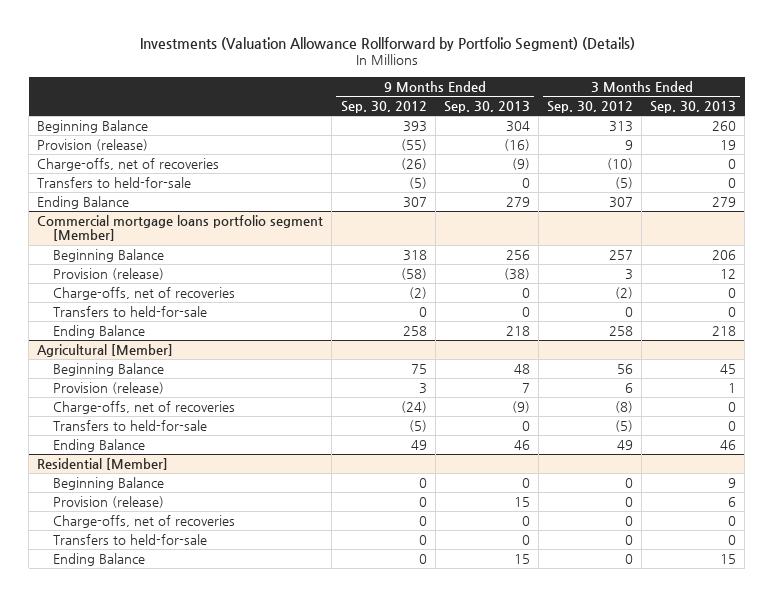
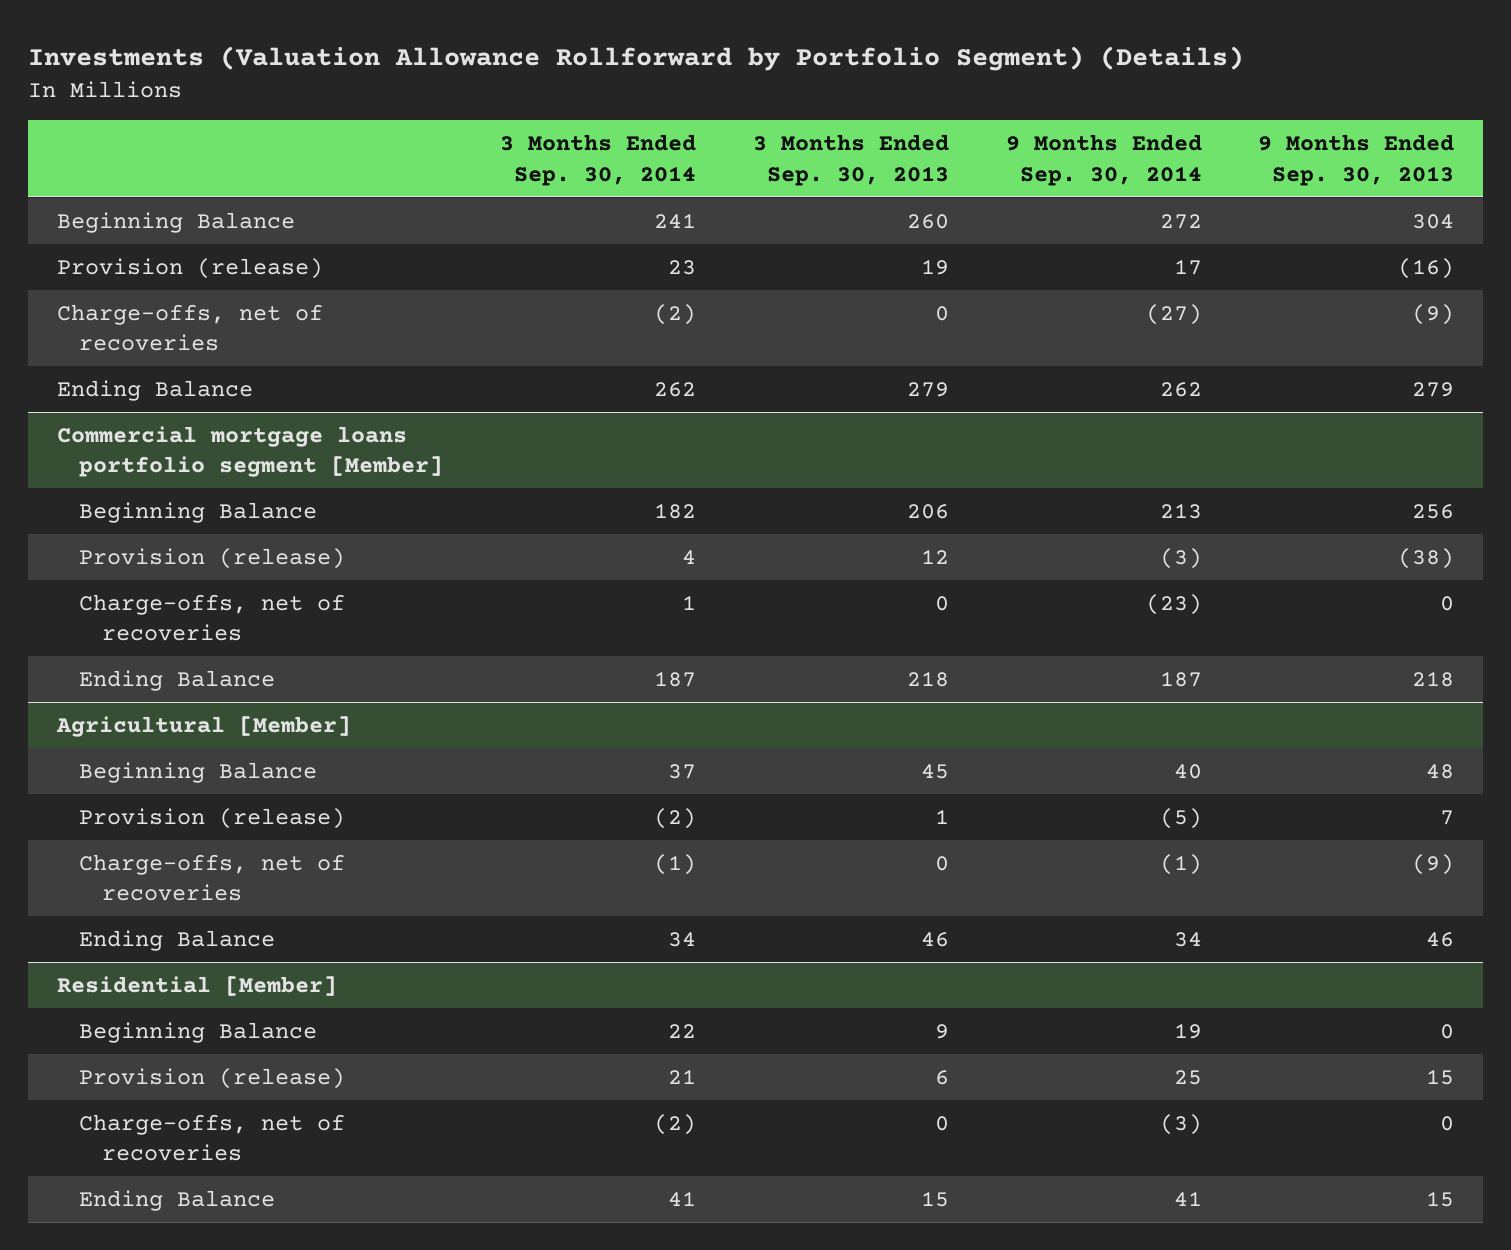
[340,101,427,114] Sep. 30, 2012 -> none
[546,101,633,114] Sep. 30, 2012 -> none
none -> [500,133,697,186] 3 Months Ended Sep. 30, 2014
none -> [1005,133,1202,186] 9 Months Ended Sep. 30, 2014
[37,176,192,188] Transfers to held-for-sale -> none
[53,305,208,317] Transfers to held-for-sale -> none
[53,419,208,431] Transfers to held-for-sale -> none
[53,533,208,545] Transfers to held-for-sale -> none

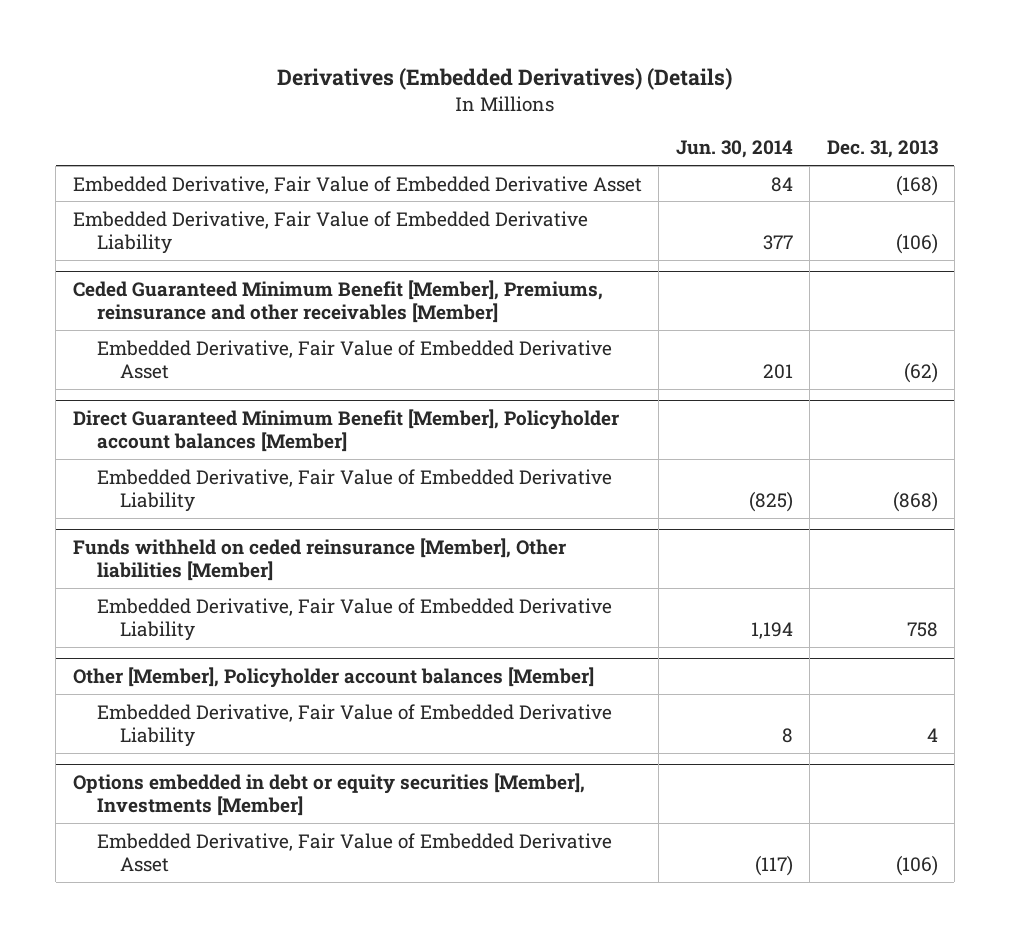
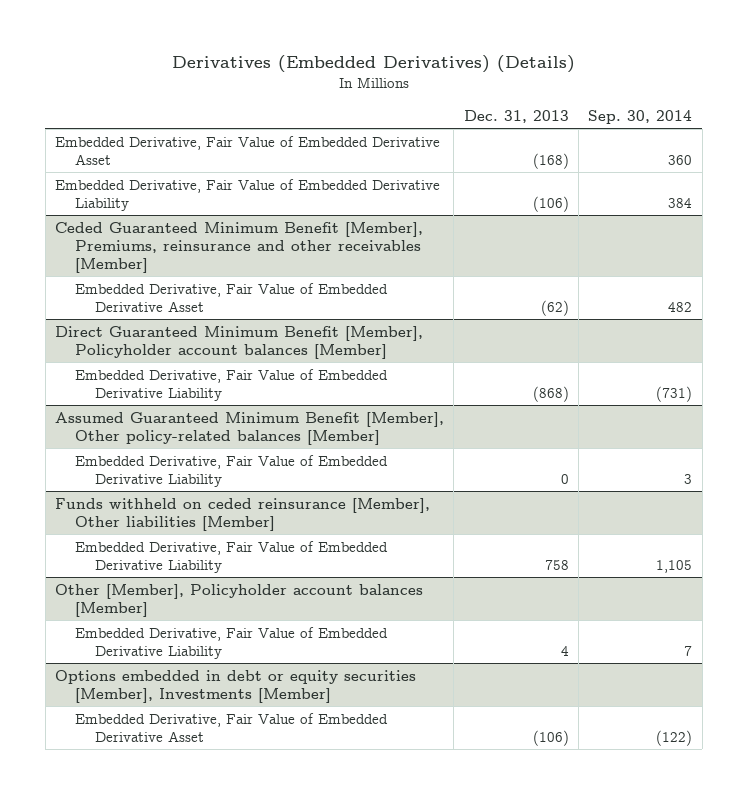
[675,140,793,159] Jun. 30, 2014 -> none
none -> [588,109,693,124] Sep. 30, 2014
none -> [54,411,444,445] Assumed Guaranteed Minimum Benefit [Member], Other policy-related balances [Member]
none -> [74,454,388,487] Embedded Derivative, Fair Value of Embedded Derivative Liability

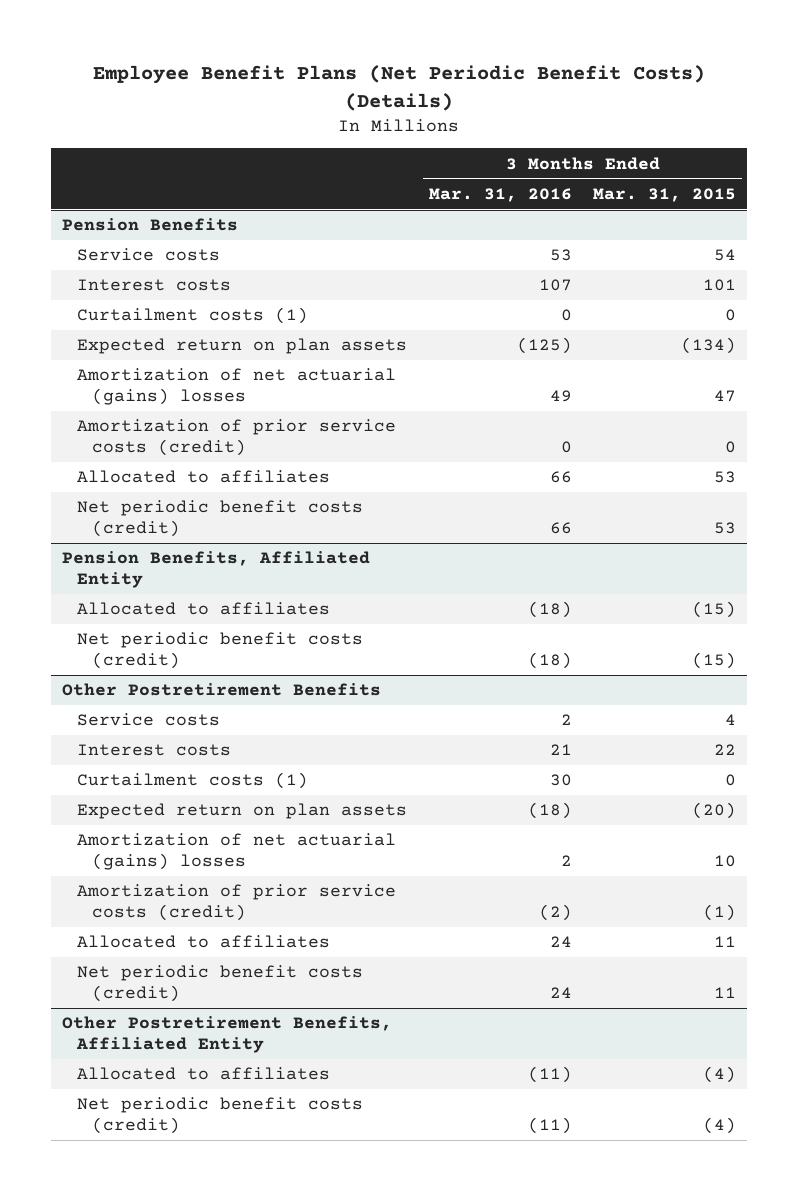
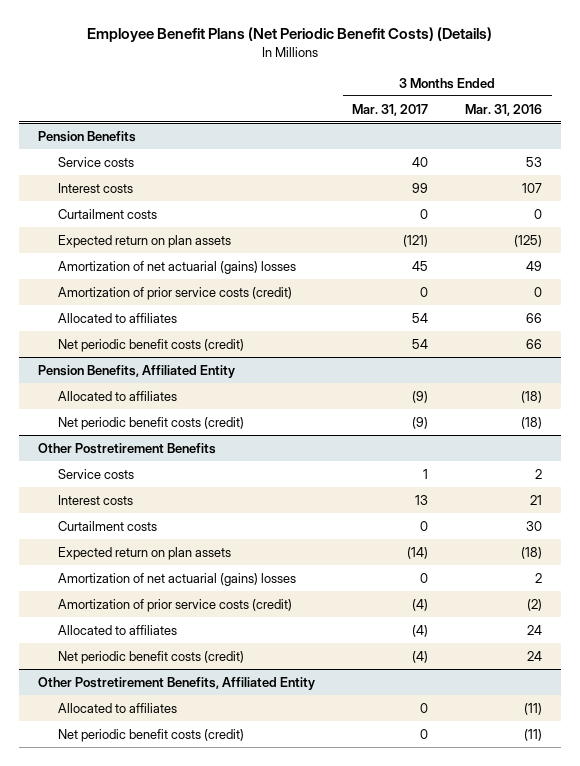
[593,187,737,202] Mar. 31, 2015 -> none
none -> [352,103,429,116] Mar. 31, 2017
[77,307,309,325] Curtailment costs (1) -> [58,208,158,219] Curtailment costs
[77,772,309,790] Curtailment costs (1) -> [58,520,158,531] Curtailment costs

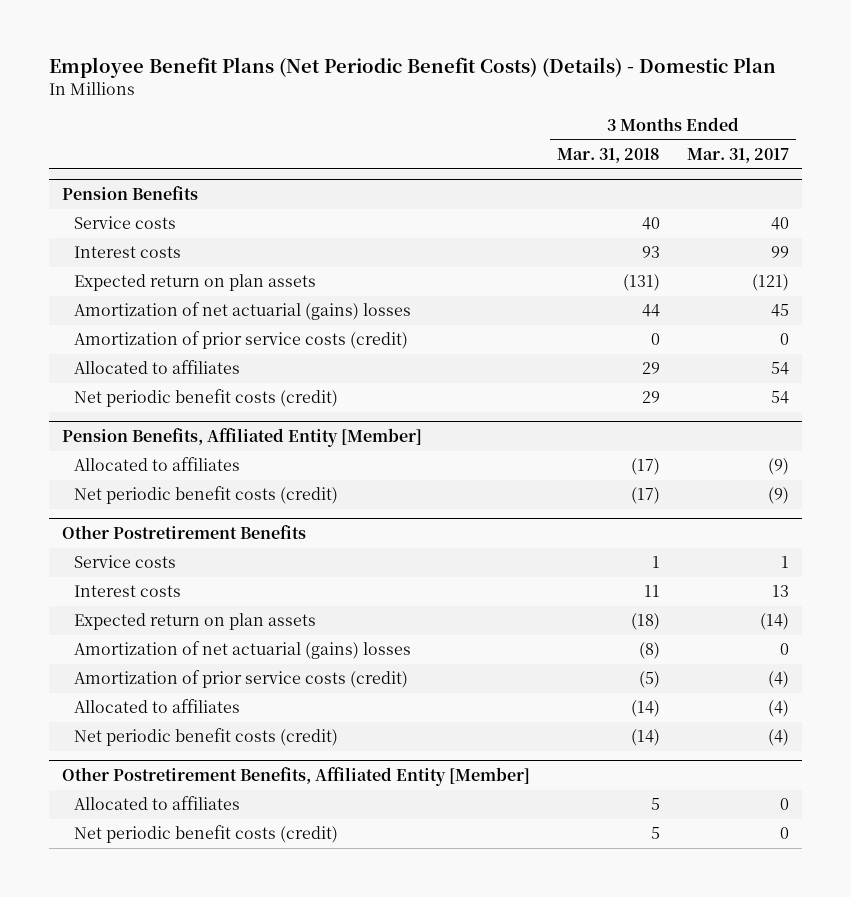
[87,27,493,43] Employee Benefit Plans (Net Periodic Benefit Costs) (Details) -> [48,57,776,79] Employee Benefit Plans (Net Periodic Benefit Costs) (Details) - Domestic Plan
[465,103,543,116] Mar. 31, 2016 -> none
none -> [557,147,661,163] Mar. 31, 2018
[58,208,158,219] Curtailment costs -> none
[37,364,235,378] Pension Benefits, Affiliated Entity -> [62,428,423,448] Pension Benefits, Affiliated Entity [Member]
[58,520,158,531] Curtailment costs -> none
[37,676,315,690] Other Postretirement Benefits, Affiliated Entity -> [62,767,531,787] Other Postretirement Benefits, Affiliated Entity [Member]

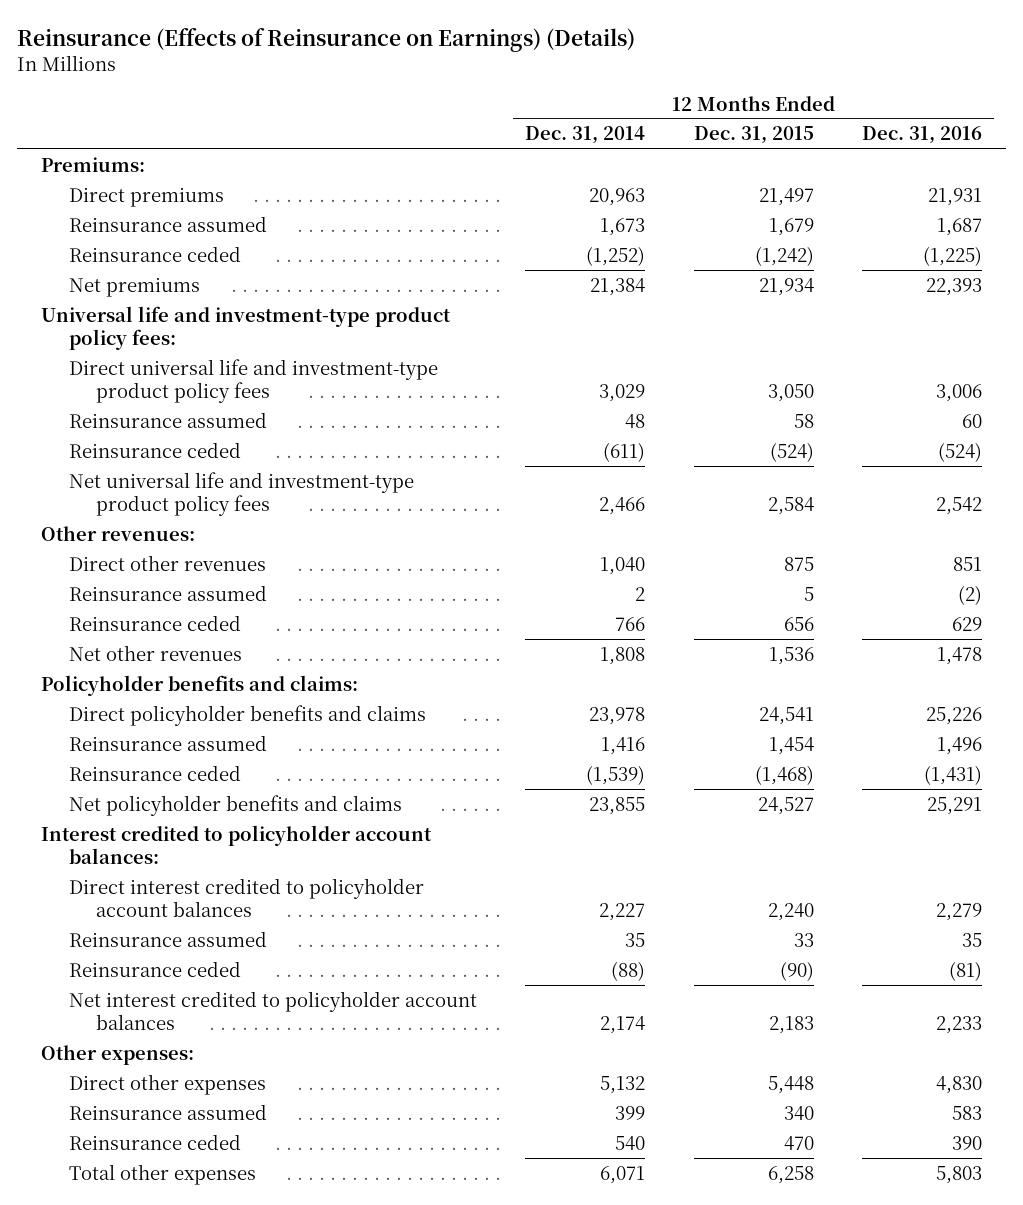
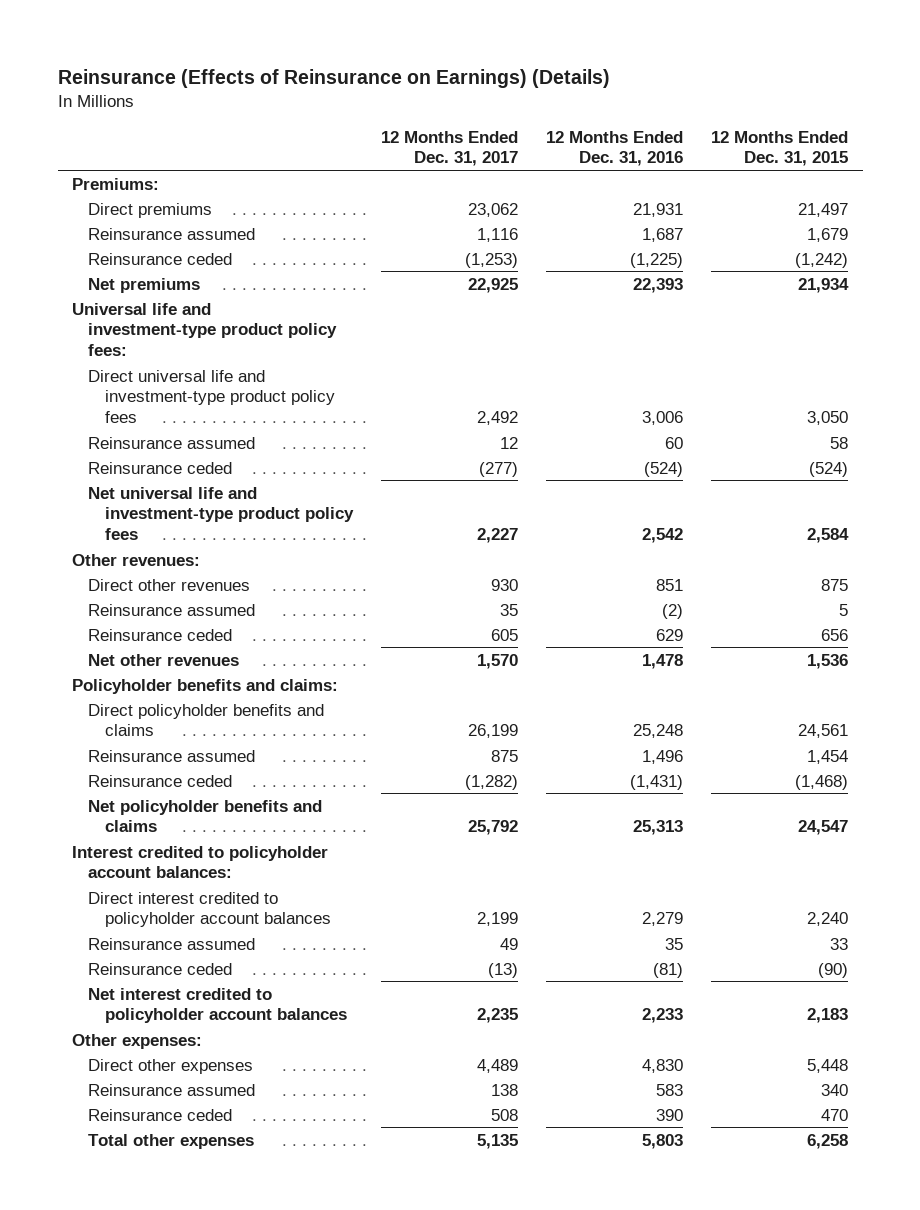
[525,126,646,145] Dec. 31, 2014 -> none
none -> [381,130,519,167] 12 Months Ended Dec. 31, 2017
[758,706,814,725] 24,541 -> [798,724,849,739] 24,561
[925,706,982,725] 25,226 -> [633,724,684,739] 25,248
[757,796,814,815] 24,527 -> [798,820,849,836] 24,547
[926,796,982,815] 25,291 -> [633,820,684,836] 25,313

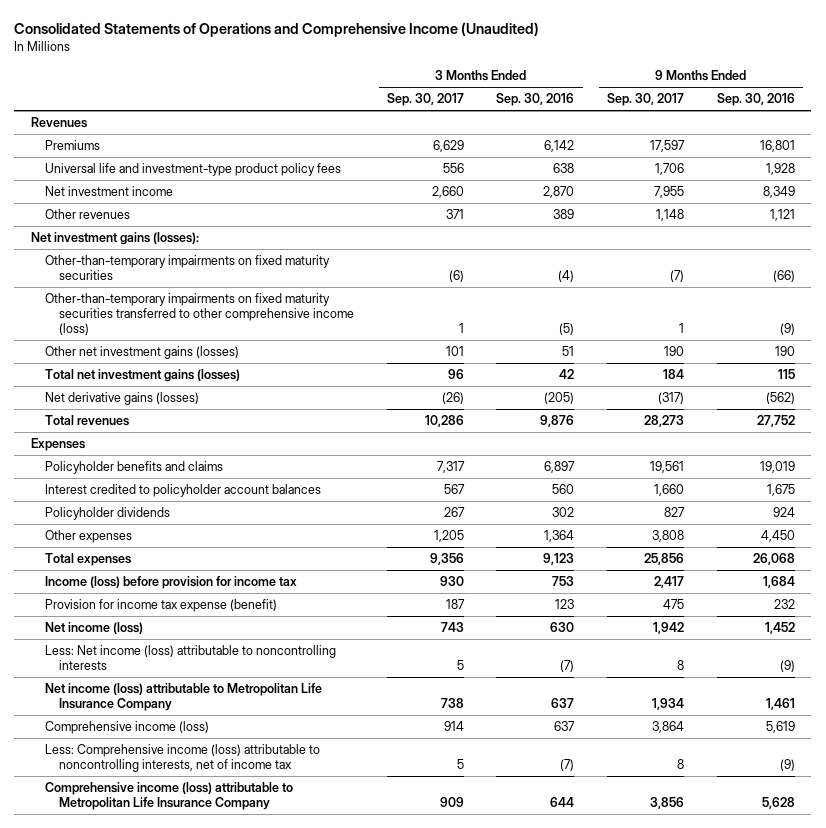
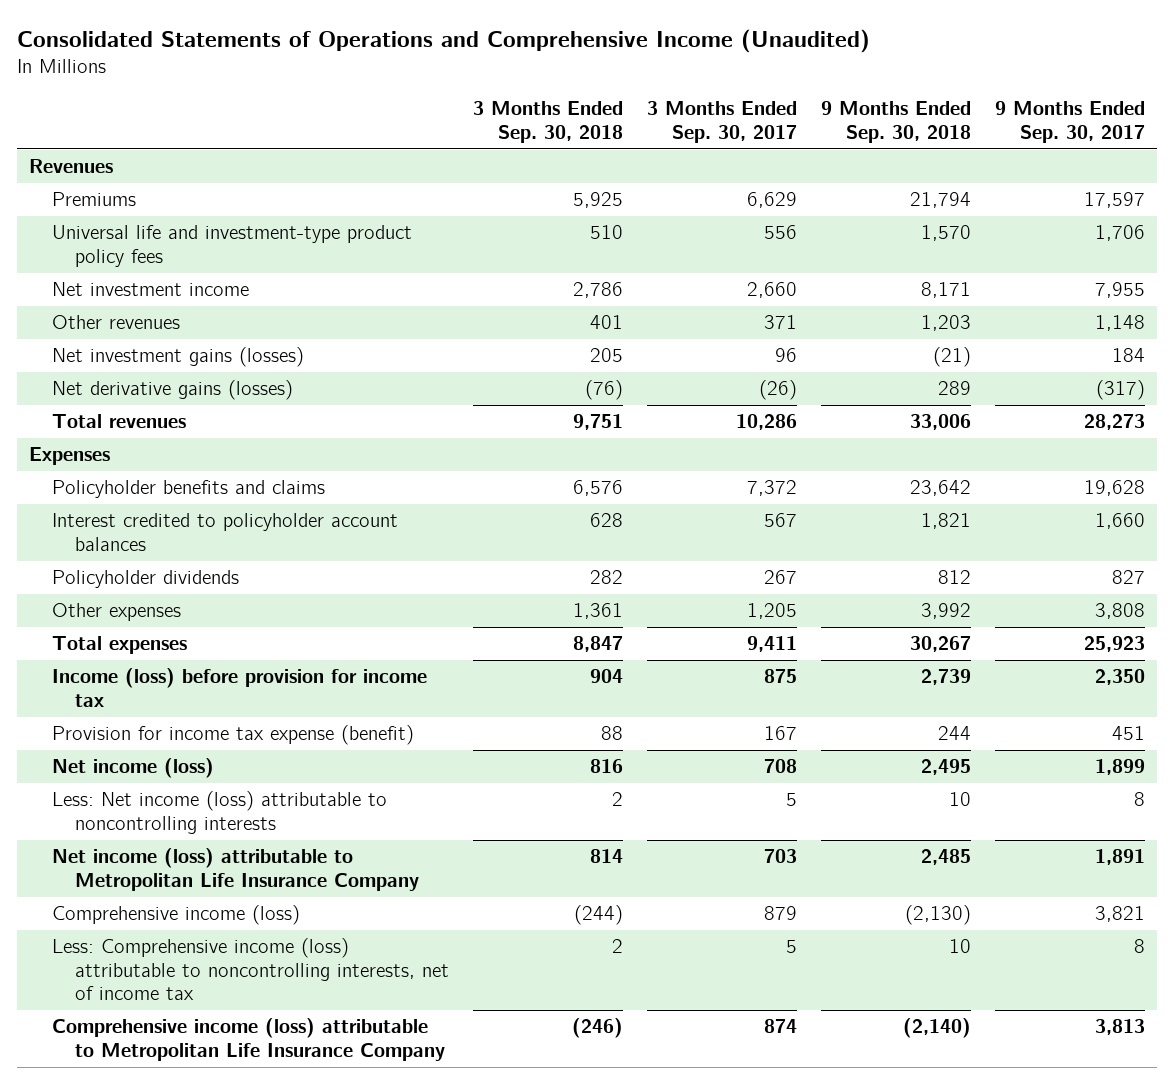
[496,93,575,107] Sep. 30, 2016 -> none
[716,93,795,107] Sep. 30, 2016 -> none
none -> [472,101,623,143] 3 Months Ended Sep. 30, 2018
none -> [820,101,971,143] 9 Months Ended Sep. 30, 2018
[30,232,199,246] Net investment gains (losses): -> none
[44,255,330,281] Other-than-temporary impairments on fixed maturity securities -> none
[44,293,355,336] Other-than-temporary impairments on fixed maturity securities transferred to other comprehensive income (loss) -> none
[44,346,239,360] Other net investment gains (losses) -> none
[44,369,240,383] Total net investment gains (losses) -> [51,347,304,368] Net investment gains (losses)
[436,461,465,474] 7,317 -> [746,480,797,497] 7,372
[650,461,685,474] 19,561 -> [1083,480,1145,497] 19,628
[429,553,464,566] 9,356 -> [746,636,797,653] 9,411
[644,553,685,566] 25,856 -> [1083,636,1145,653] 25,923
[439,576,464,587] 930 -> [763,669,797,684] 875
[654,576,685,589] 2,417 -> [1094,669,1145,686] 2,350
[445,599,465,610] 187 -> [763,726,797,741] 167
[663,599,685,610] 475 -> [1111,726,1145,741] 451
[440,622,464,633] 743 -> [763,759,797,774] 708
[653,622,685,635] 1,942 -> [1094,759,1145,776] 1,899
[440,698,464,709] 738 -> [763,849,797,864] 703
[652,698,685,711] 1,934 -> [1094,849,1145,866] 1,891
[443,721,464,732] 914 -> [763,906,797,921] 879
[652,721,685,734] 3,864 -> [1094,906,1145,923] 3,821
[439,797,464,808] 909 -> [763,1019,797,1034] 874
[650,797,685,810] 3,856 -> [1094,1019,1145,1036] 3,813

